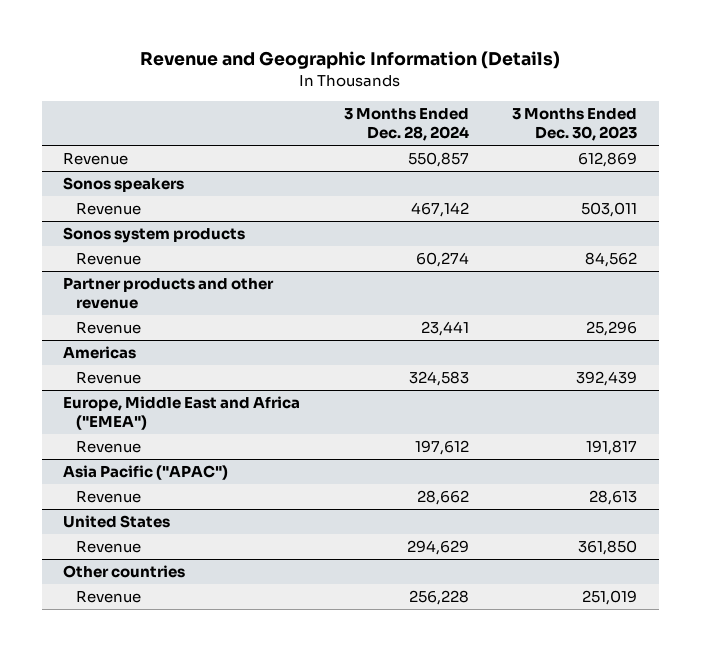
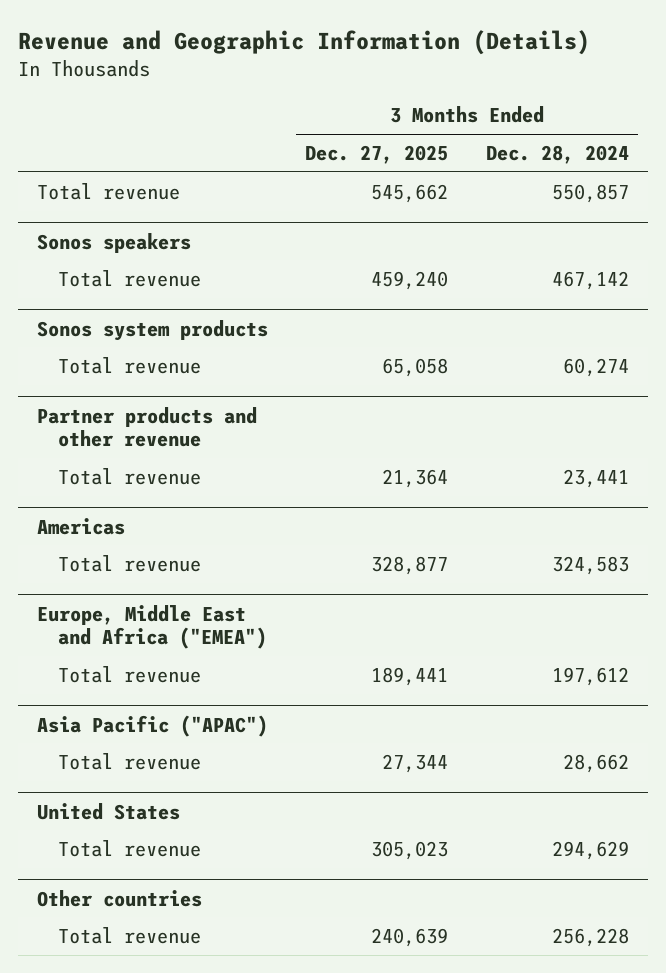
[512,108,638,142] 3 Months Ended Dec. 30, 2023 -> none
none -> [305,144,449,164] Dec. 27, 2025
[63,153,129,166] Revenue -> [36,182,180,200] Total revenue
[76,203,142,216] Revenue -> [58,269,202,287] Total revenue
[76,253,142,266] Revenue -> [58,356,202,374] Total revenue
[76,322,142,335] Revenue -> [58,467,202,485] Total revenue
[76,372,142,385] Revenue -> [58,554,202,572] Total revenue
[76,441,142,454] Revenue -> [58,665,202,683] Total revenue
[76,491,142,504] Revenue -> [58,752,202,770] Total revenue
[76,541,142,554] Revenue -> [58,839,202,857] Total revenue
[76,591,142,604] Revenue -> [58,926,202,944] Total revenue

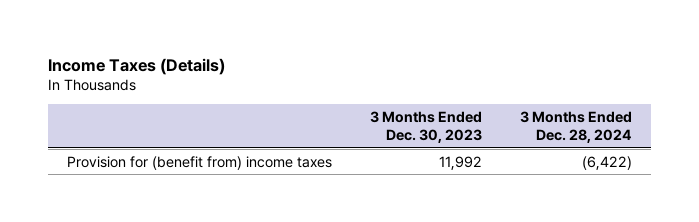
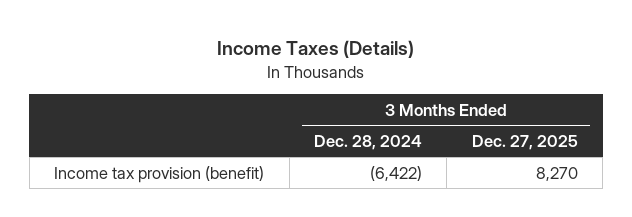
[370,111,483,144] 3 Months Ended Dec. 30, 2023 -> none
none -> [471,134,578,150] Dec. 27, 2025
[67,155,333,170] Provision for (benefit from) income taxes -> [54,165,265,183] Income tax provision (benefit)

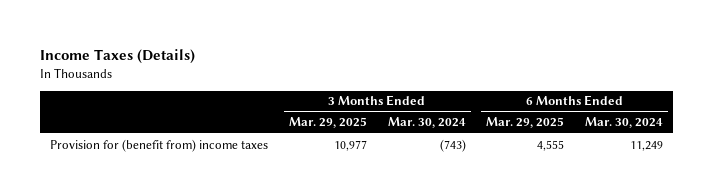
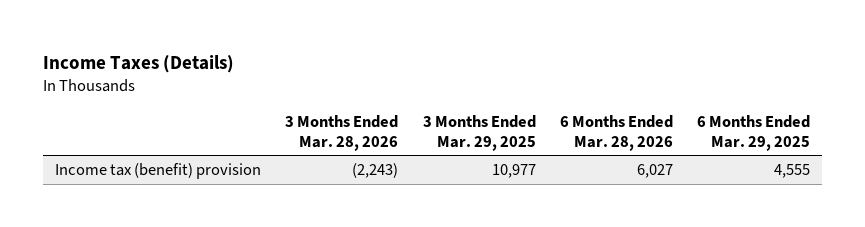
[387,117,466,129] Mar. 30, 2024 -> none
[585,117,664,129] Mar. 30, 2024 -> none
none -> [285,114,399,152] 3 Months Ended Mar. 28, 2026
none -> [559,114,673,152] 6 Months Ended Mar. 28, 2026
[50,138,269,152] Provision for (benefit from) income taxes -> [55,163,262,180] Income tax (benefit) provision

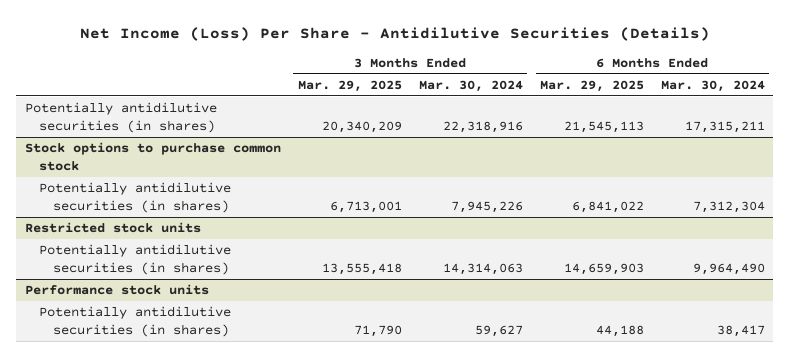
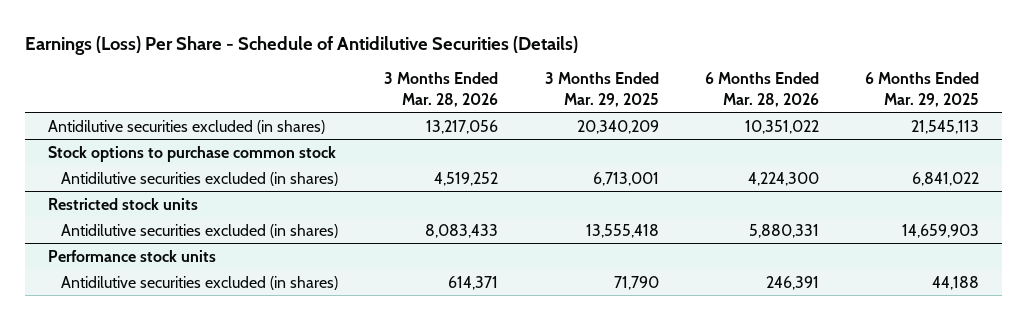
[79,26,710,41] Net Income (Loss) Per Share - Antidilutive Securities (Details) -> [25,35,579,55] Earnings (Loss) Per Share - Schedule of Antidilutive Securities (Details)
[418,79,523,92] Mar. 30, 2024 -> none
[660,79,765,92] Mar. 30, 2024 -> none
none -> [384,72,499,107] 3 Months Ended Mar. 28, 2026
none -> [704,72,819,107] 6 Months Ended Mar. 28, 2026
[24,102,217,134] Potentially antidilutive securities (in shares) -> [48,119,326,134] Antidilutive securities excluded (in shares)
[38,182,231,214] Potentially antidilutive securities (in shares) -> [61,171,339,186] Antidilutive securities excluded (in shares)
[38,244,231,276] Potentially antidilutive securities (in shares) -> [61,223,339,238] Antidilutive securities excluded (in shares)
[38,306,231,338] Potentially antidilutive securities (in shares) -> [61,275,339,290] Antidilutive securities excluded (in shares)

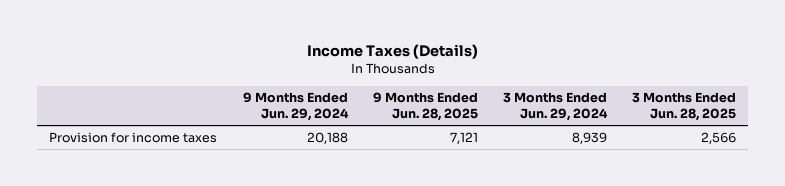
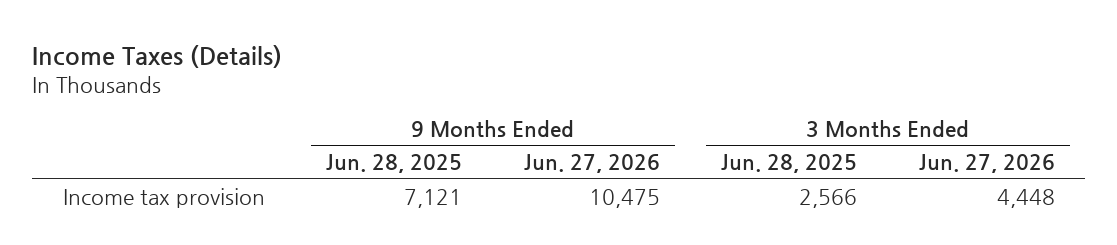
[242,92,349,122] 9 Months Ended Jun. 29, 2024 -> none
[502,92,608,122] 3 Months Ended Jun. 29, 2024 -> none
none -> [523,154,660,174] Jun. 27, 2026
none -> [918,154,1055,174] Jun. 27, 2026
[49,132,218,144] Provision for income taxes -> [62,187,265,208] Income tax provision

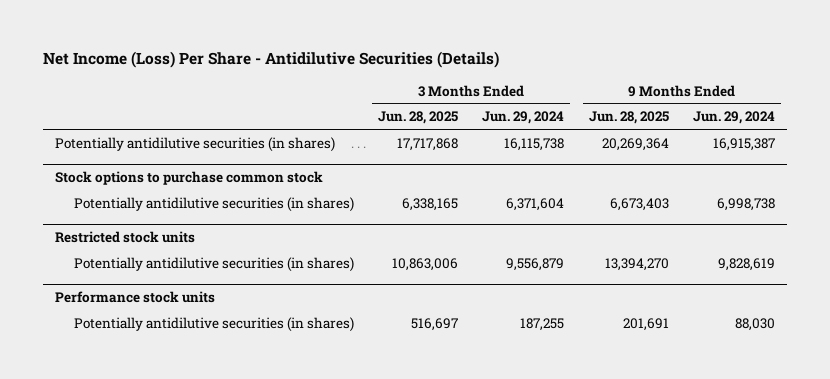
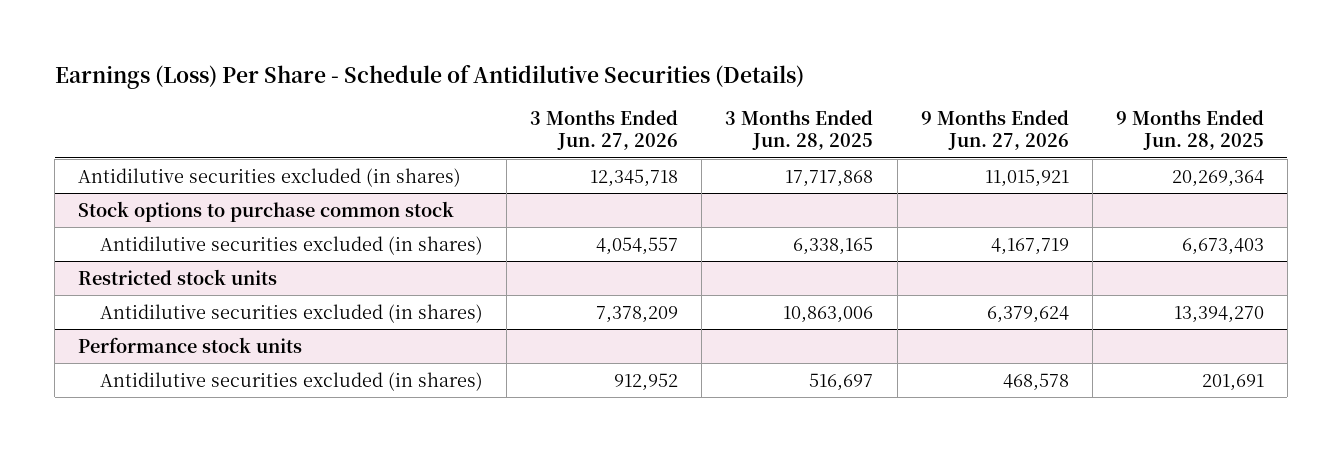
[42,51,499,69] Net Income (Loss) Per Share - Antidilutive Securities (Details) -> [54,65,804,90] Earnings (Loss) Per Share - Schedule of Antidilutive Securities (Details)
[482,111,565,125] Jun. 29, 2024 -> none
[692,111,775,125] Jun. 29, 2024 -> none
none -> [530,109,679,151] 3 Months Ended Jun. 27, 2026
none -> [920,109,1069,151] 9 Months Ended Jun. 27, 2026
[54,136,335,152] Potentially antidilutive securities (in shares) -> [78,167,462,187] Antidilutive securities excluded (in shares)
[74,196,355,212] Potentially antidilutive securities (in shares) -> [100,235,484,255] Antidilutive securities excluded (in shares)
[74,256,355,272] Potentially antidilutive securities (in shares) -> [100,303,484,323] Antidilutive securities excluded (in shares)
[74,316,355,332] Potentially antidilutive securities (in shares) -> [100,371,484,391] Antidilutive securities excluded (in shares)

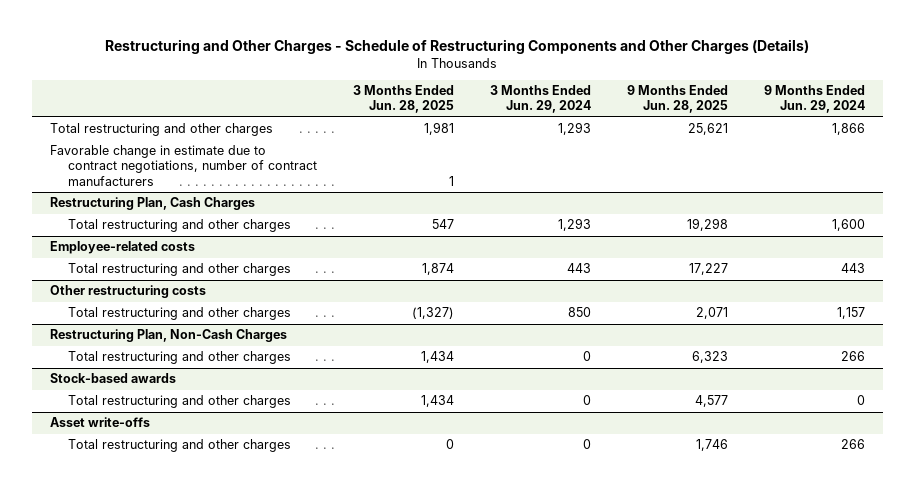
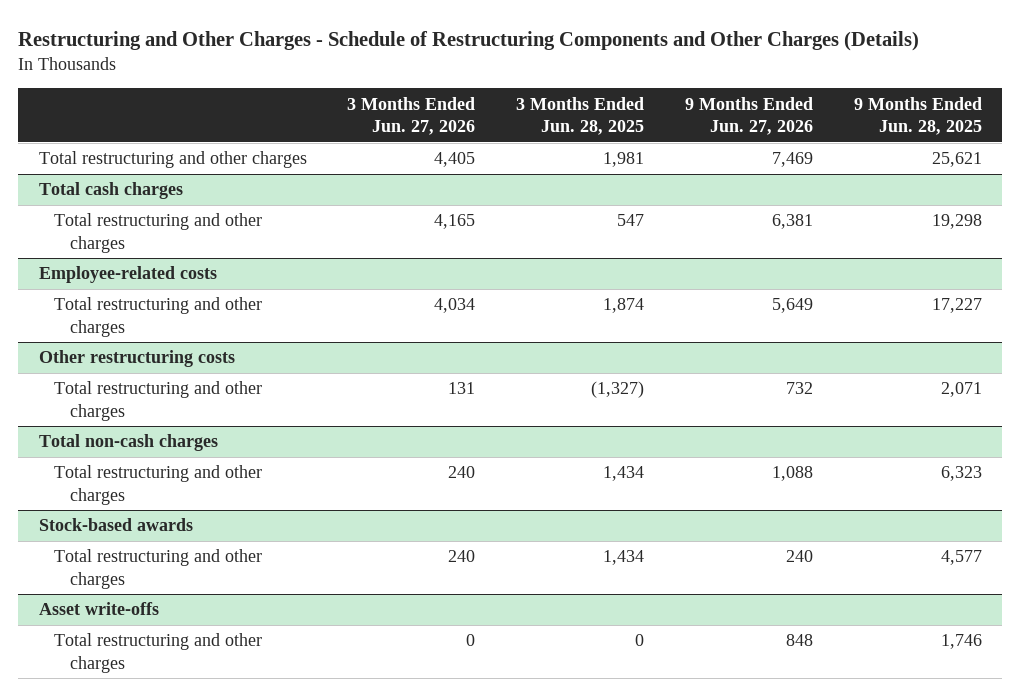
[490,85,592,114] 3 Months Ended Jun. 29, 2024 -> none
[764,85,866,114] 9 Months Ended Jun. 29, 2024 -> none
none -> [347,96,476,136] 3 Months Ended Jun. 27, 2026
none -> [684,96,813,136] 9 Months Ended Jun. 27, 2026
[49,145,317,186] Favorable change in estimate due to contract negotiations, number of contract manufacturers -> none
[49,197,255,211] Restructuring Plan, Cash Charges -> [38,182,183,200] Total cash charges
[49,329,287,343] Restructuring Plan, Non-Cash Charges -> [38,434,218,452] Total non-cash charges

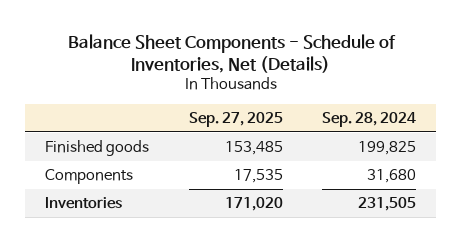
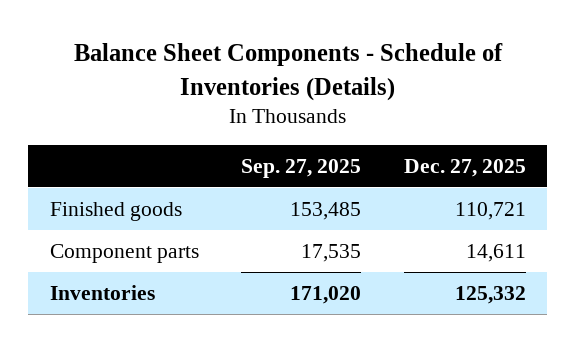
[67,33,396,73] Balance Sheet Components - Schedule of Inventories, Net (Details) -> [73,43,503,101] Balance Sheet Components - Schedule of Inventories (Details)
[322,111,417,127] Sep. 28, 2024 -> none
none -> [403,158,526,177] Dec. 27, 2025
[45,169,134,185] Components -> [49,244,199,264] Component parts

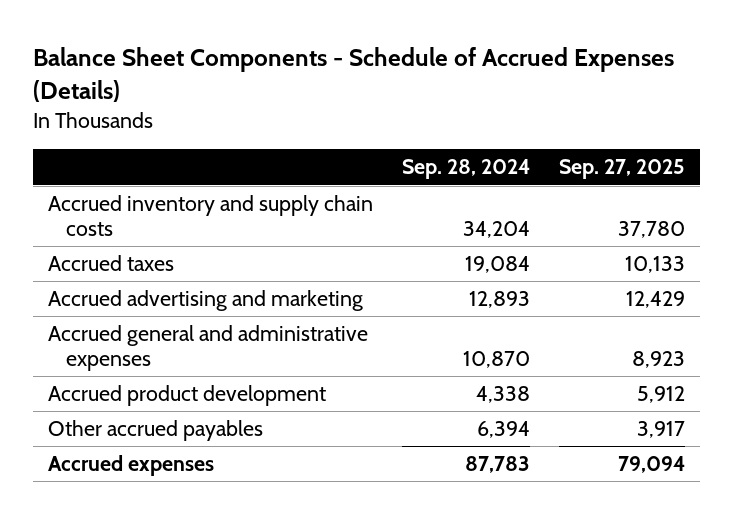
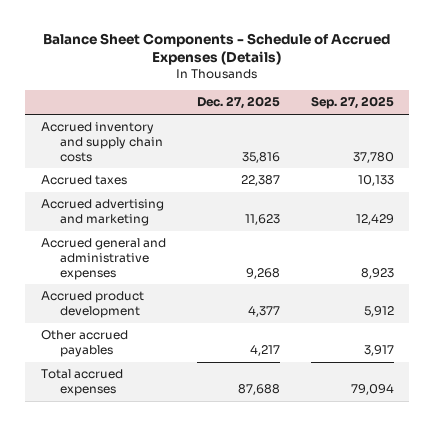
[402,159,531,180] Sep. 28, 2024 -> none
none -> [196,96,280,110] Dec. 27, 2025
[47,455,214,477] Accrued expenses -> [40,369,123,396] Total accrued expenses

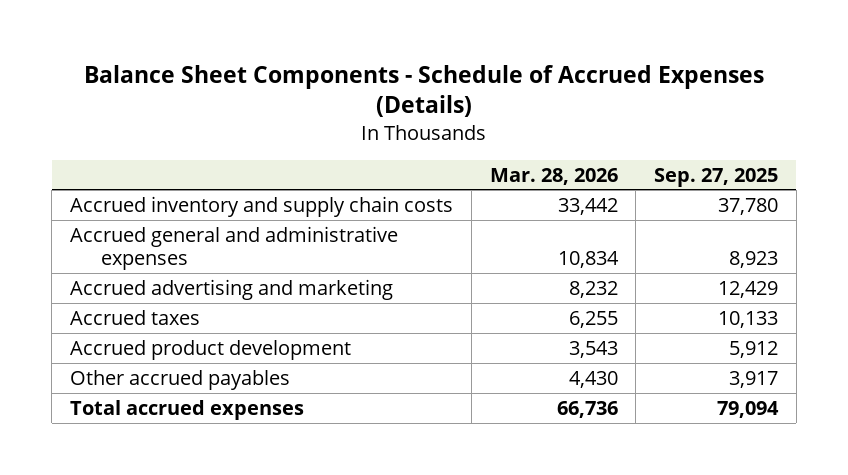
[196,96,280,110] Dec. 27, 2025 -> none
none -> [489,167,618,185] Mar. 28, 2026
[40,199,164,226] Accrued advertising and marketing -> [70,278,394,300] Accrued advertising and marketing
[40,175,127,186] Accrued taxes -> [70,309,201,325] Accrued taxes

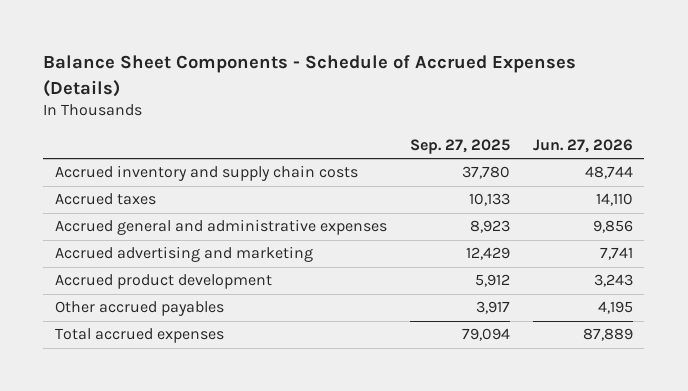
[489,167,618,185] Mar. 28, 2026 -> none
none -> [532,139,633,154] Jun. 27, 2026
[70,309,201,325] Accrued taxes -> [54,193,156,206] Accrued taxes

